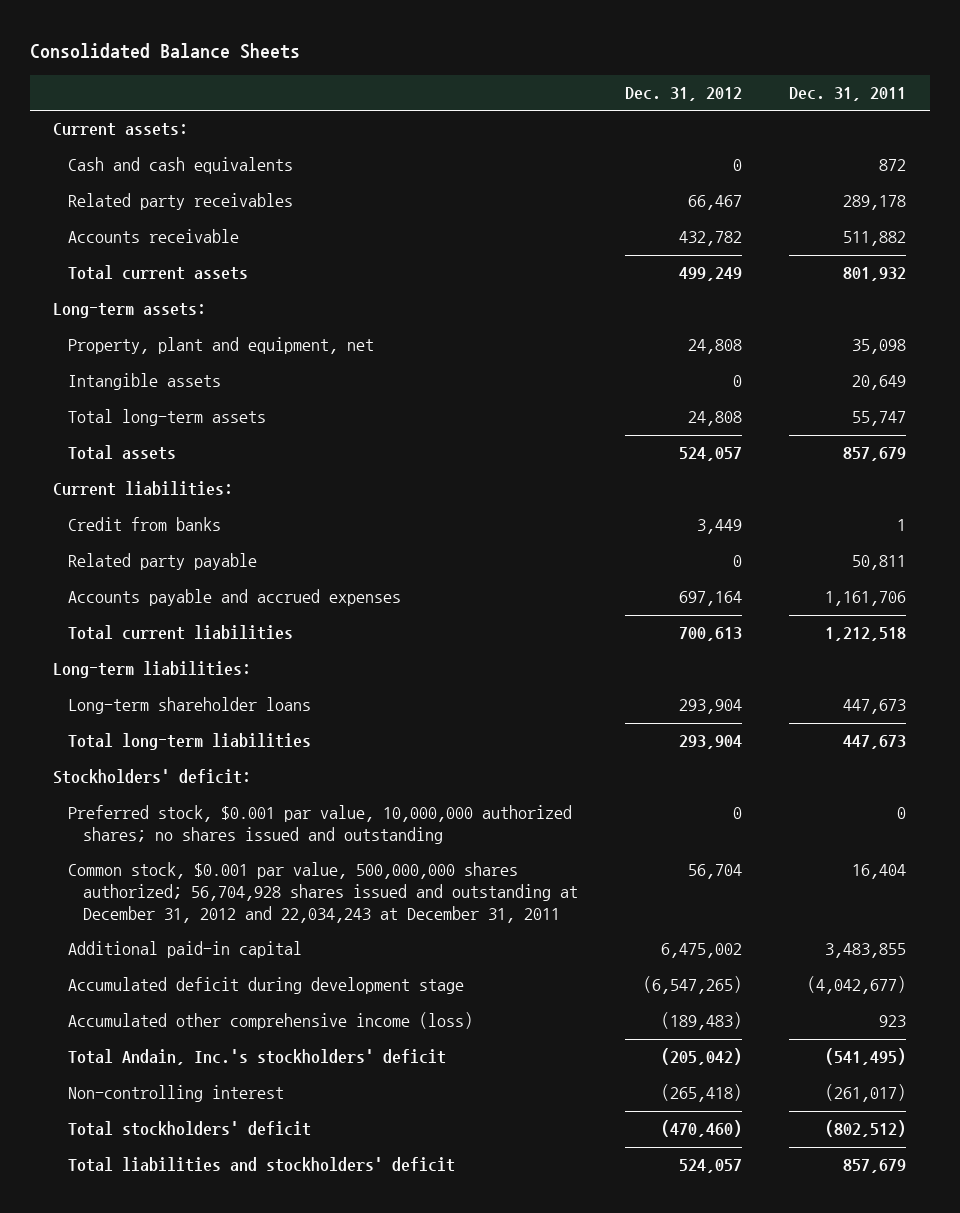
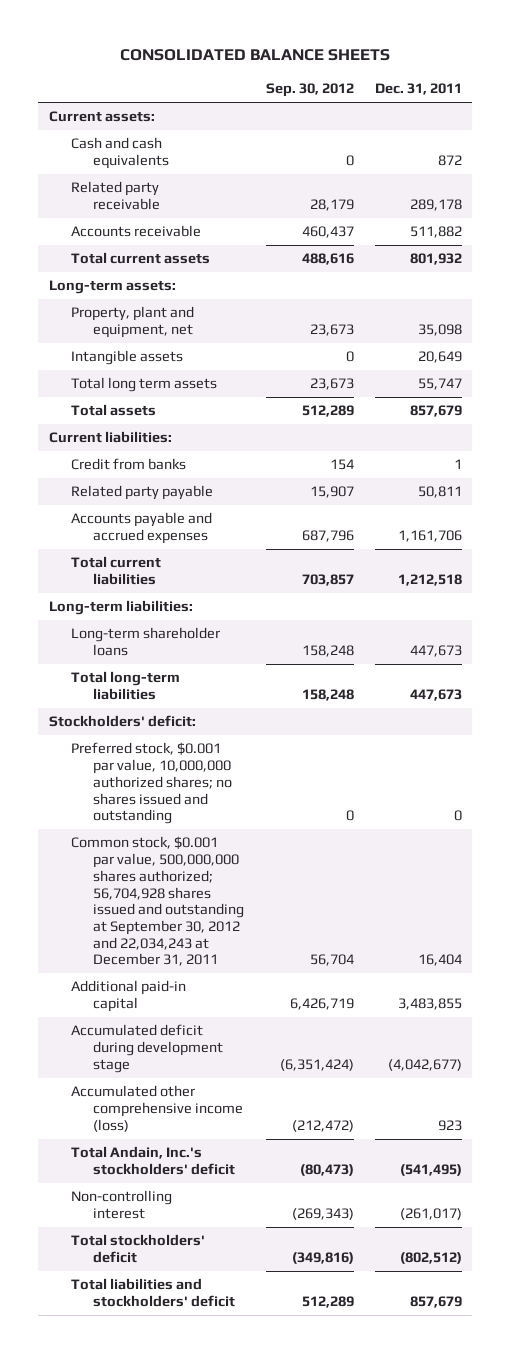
[29,43,300,60] Consolidated Balance Sheets -> [120,49,391,62] CONSOLIDATED BALANCE SHEETS
[625,87,743,102] Dec. 31, 2012 -> none
none -> [265,83,354,98] Sep. 30, 2012
[68,193,294,211] Related party receivables -> [70,181,161,211] Related party receivable
[68,409,267,427] Total long-term assets -> [70,377,217,393] Total long term assets
[68,862,579,923] Common stock, $0.001 par value, 500,000,000 shares authorized; 56,704,928 shares issued and outstanding at December 31, 2012 and 22,034,243 at December 31, 2011 -> [70,836,245,967] Common stock, $0.001 par value, 500,000,000 shares authorized; 56,704,928 shares issued and outstanding at September 30, 2012 and 22,034,243 at December 31, 2011

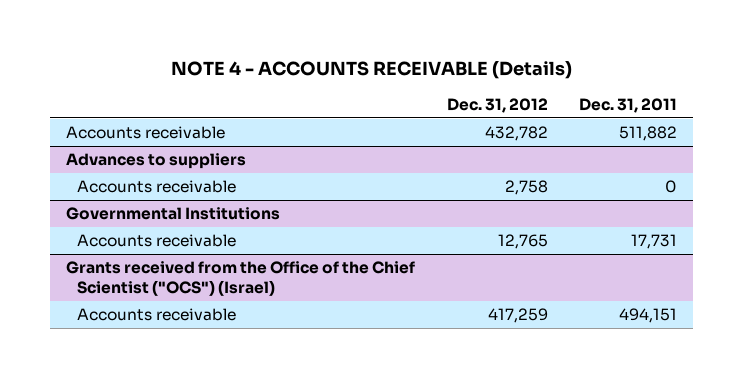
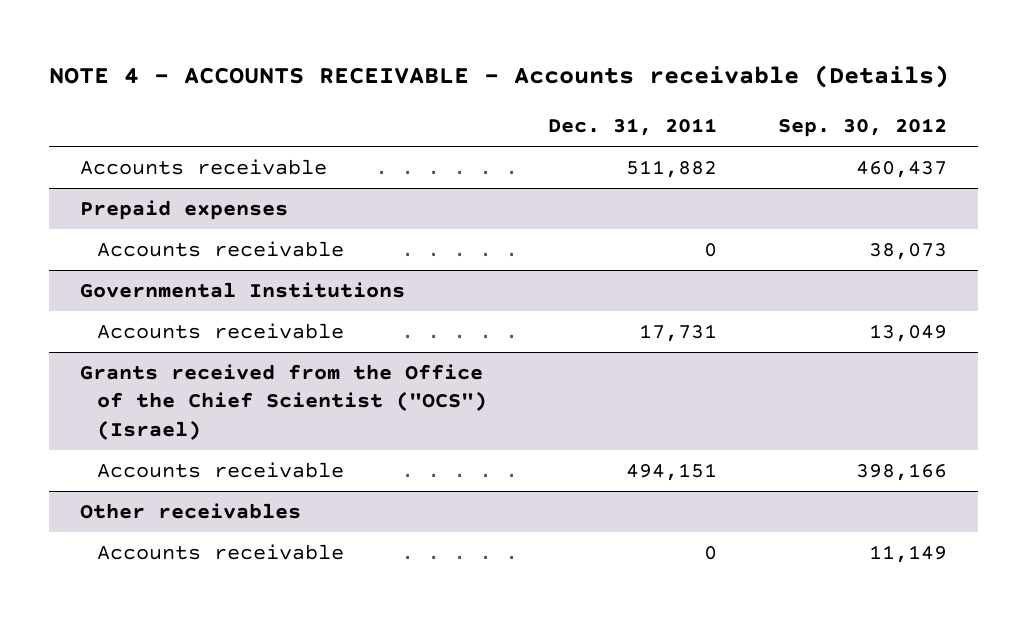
[170,60,572,79] NOTE 4 - ACCOUNTS RECEIVABLE (Details) -> [49,65,950,89] NOTE 4 - ACCOUNTS RECEIVABLE - Accounts receivable (Details)
[446,97,548,113] Dec. 31, 2012 -> none
none -> [778,118,948,138] Sep. 30, 2012
[66,153,247,170] Advances to suppliers -> none
none -> [79,199,288,220] Prepaid expenses
none -> [79,502,301,519] Other receivables
none -> [96,543,344,560] Accounts receivable

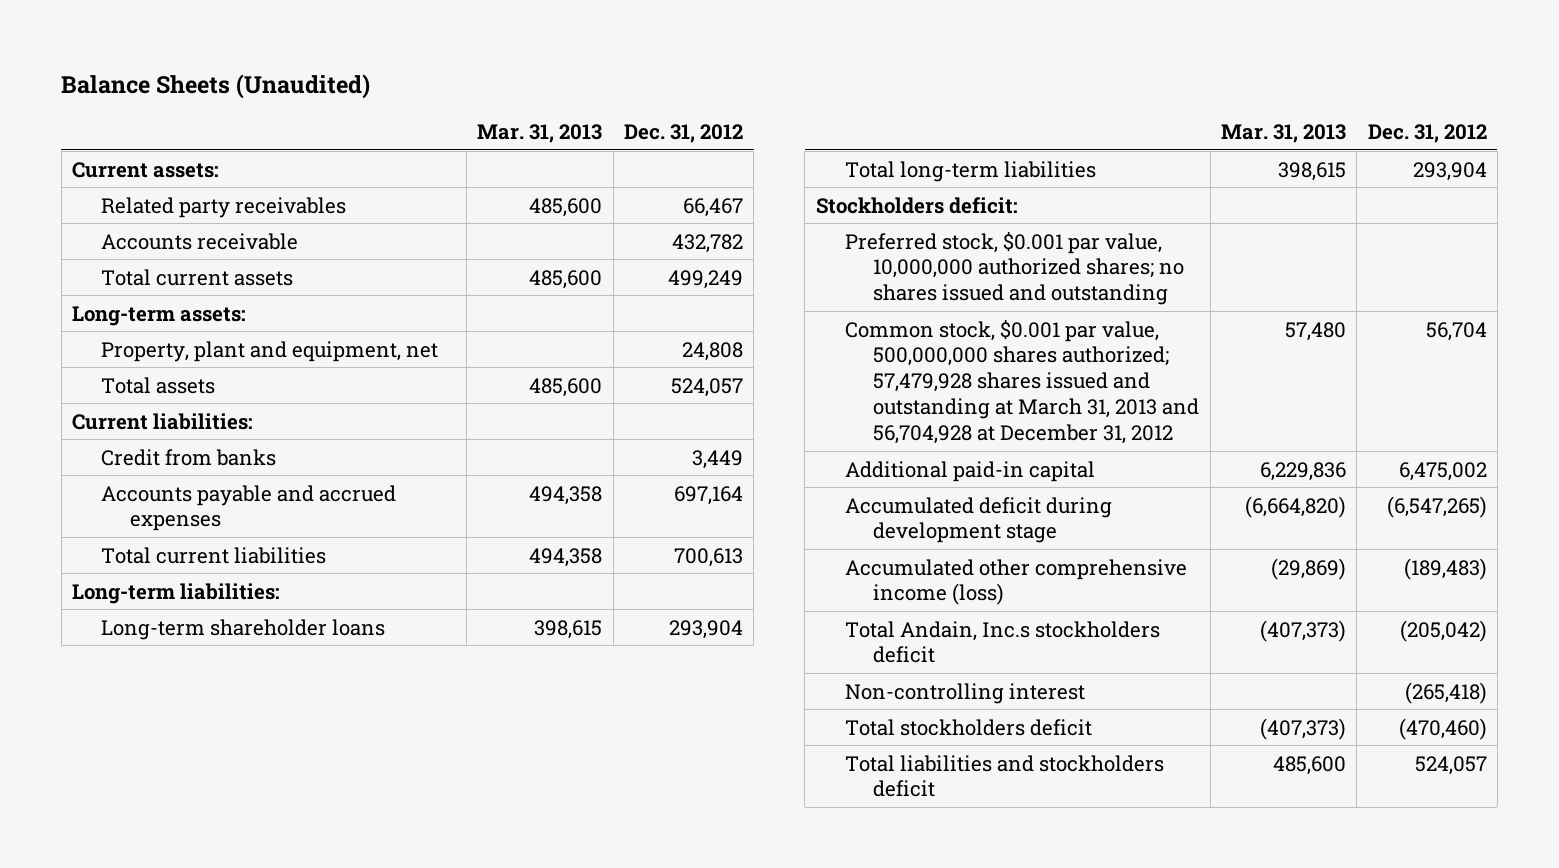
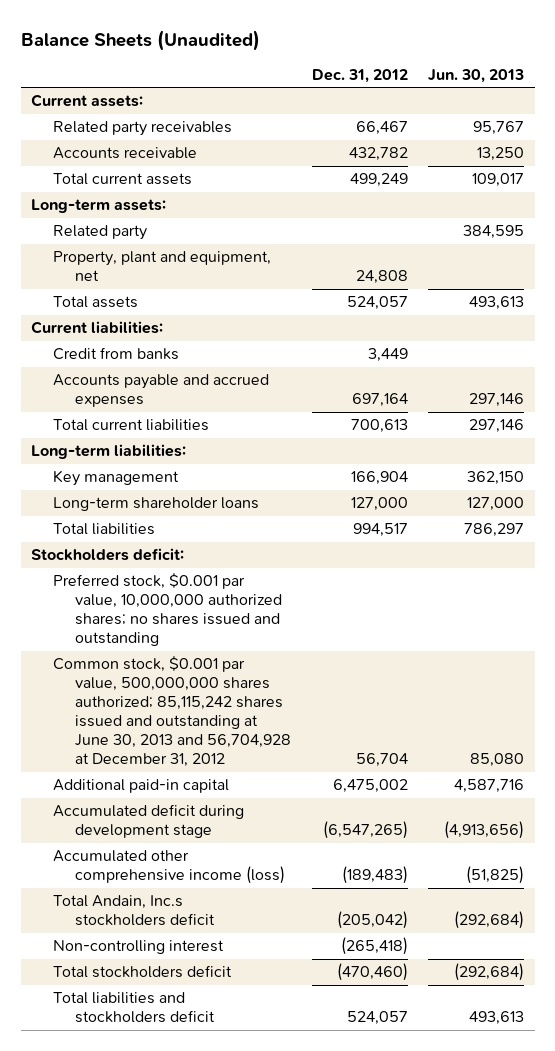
[477,123,603,143] Mar. 31, 2013 -> none
none -> [428,69,525,84] Jun. 30, 2013
none -> [53,225,148,241] Related party
none -> [53,470,180,487] Key management
[668,619,743,639] 293,904 -> [350,497,408,512] 127,000
[844,160,1096,182] Total long-term liabilities -> [53,523,156,536] Total liabilities
[1412,161,1487,181] 293,904 -> [352,523,408,538] 994,517
[844,319,1200,444] Common stock, $0.001 par value, 500,000,000 shares authorized; 57,479,928 shares issued and outstanding at March 31, 2013 and 56,704,928 at December 31, 2012 -> [53,656,292,768] Common stock, $0.001 par value, 500,000,000 shares authorized; 85,115,242 shares issued and outstanding at June 30, 2013 and 56,704,928 at December 31, 2012

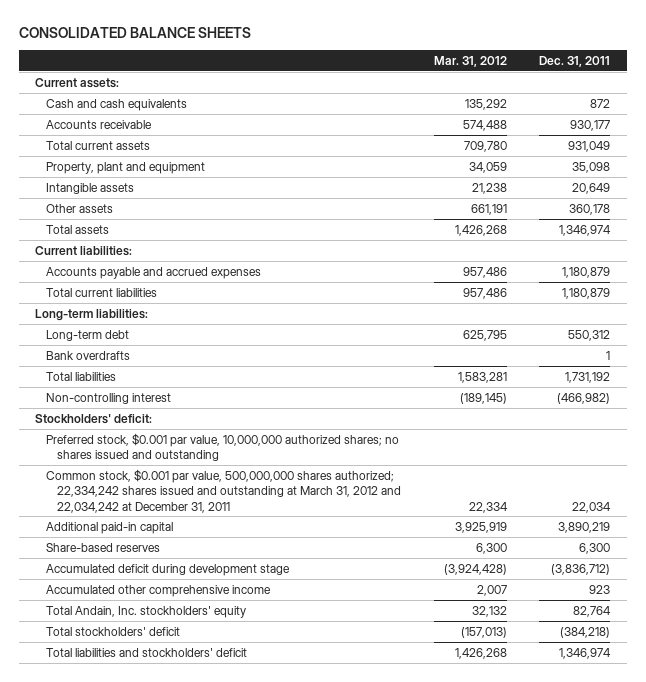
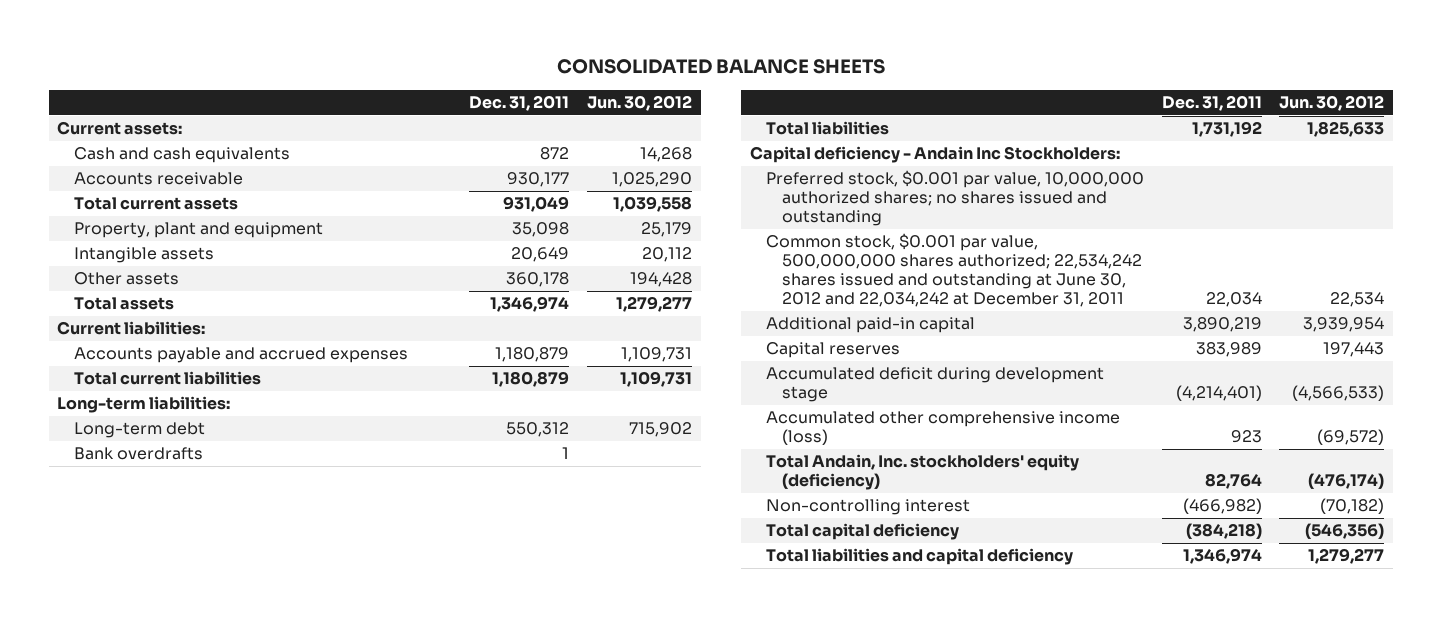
[433,55,507,67] Mar. 31, 2012 -> none
none -> [587,94,693,111] Jun. 30, 2012
[35,413,153,424] Stockholders' deficit: -> [749,146,1120,164] Capital deficiency - Andain Inc Stockholders:
[46,468,402,513] Common stock, $0.001 par value, 500,000,000 shares authorized; 22,334,242 shares issued and outstanding at March 31, 2012 and 22,034,242 at December 31, 2011 -> [766,233,1143,308] Common stock, $0.001 par value, 500,000,000 shares authorized; 22,534,242 shares issued and outstanding at June 30, 2012 and 22,034,242 at December 31, 2011
[46,542,161,552] Share-based reserves -> [766,342,901,359] Capital reserves
[579,542,611,554] 6,300 -> [1195,342,1262,358] 383,989
[551,563,611,575] (3,836,712) -> [1175,385,1262,402] (4,214,401)
[46,584,272,597] Accumulated other comprehensive income -> [766,411,1121,446] Accumulated other comprehensive income (loss)
[46,605,247,618] Total Andain, Inc. stockholders' equity -> [766,454,1080,491] Total Andain, Inc. stockholders' equity (deficiency)
[46,392,172,404] Non-controlling interest -> [766,499,971,516] Non-controlling interest
[46,626,181,636] Total stockholders' deficit -> [766,523,960,541] Total capital deficiency
[46,647,248,657] Total liabilities and stockholders' deficit -> [766,548,1074,566] Total liabilities and capital deficiency

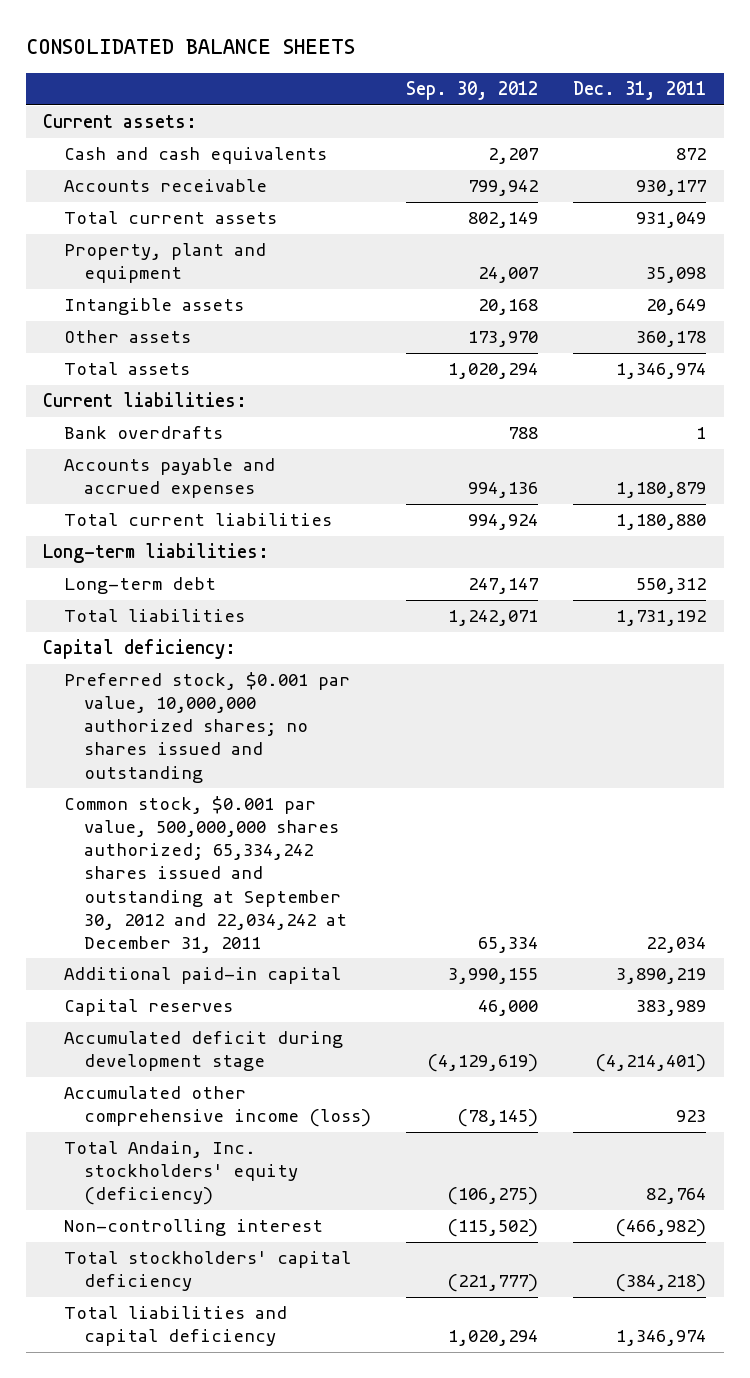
[587,94,693,111] Jun. 30, 2012 -> none
none -> [405,81,538,101] Sep. 30, 2012
[73,447,203,461] Bank overdrafts -> [63,426,223,440] Bank overdrafts
[492,371,570,388] 1,180,879 -> [616,514,707,531] 1,180,880
[749,146,1120,164] Capital deficiency - Andain Inc Stockholders: -> [43,639,237,660] Capital deficiency:
[766,233,1143,308] Common stock, $0.001 par value, 500,000,000 shares authorized; 22,534,242 shares issued and outstanding at June 30, 2012 and 22,034,242 at December 31, 2011 -> [63,796,347,953] Common stock, $0.001 par value, 500,000,000 shares authorized; 65,334,242 shares issued and outstanding at September 30, 2012 and 22,034,242 at December 31, 2011
[766,523,960,541] Total capital deficiency -> [63,1251,351,1292] Total stockholders' capital deficiency

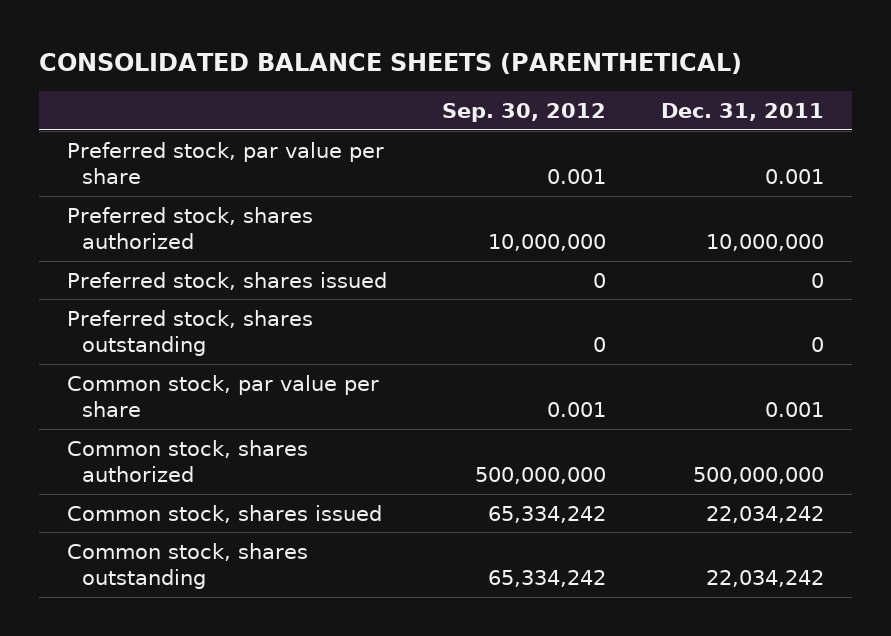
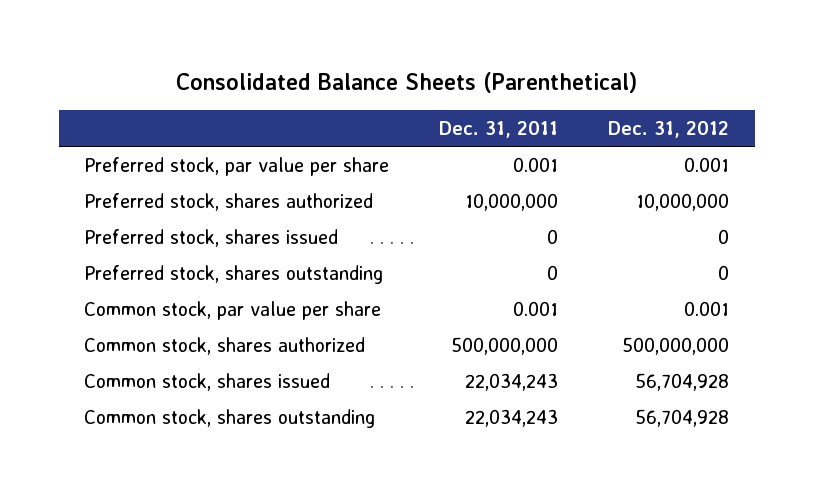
[39,53,743,75] CONSOLIDATED BALANCE SHEETS (PARENTHETICAL) -> [175,71,637,93] Consolidated Balance Sheets (Parenthetical)
[441,103,606,123] Sep. 30, 2012 -> none
none -> [608,120,730,138] Dec. 31, 2012
[706,505,825,523] 22,034,242 -> [465,372,559,391] 22,034,243
[706,569,825,587] 22,034,242 -> [465,408,559,427] 22,034,243

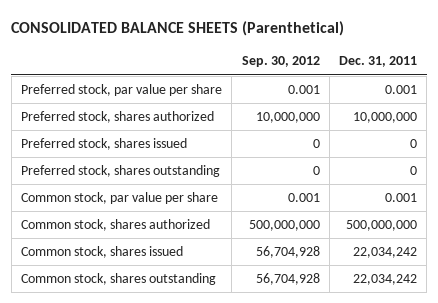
[175,71,637,93] Consolidated Balance Sheets (Parenthetical) -> [11,21,345,37] CONSOLIDATED BALANCE SHEETS (Parenthetical)
[608,120,730,138] Dec. 31, 2012 -> none
none -> [241,56,320,68] Sep. 30, 2012
[465,372,559,391] 22,034,243 -> [352,247,417,259] 22,034,242
[465,408,559,427] 22,034,243 -> [352,274,417,286] 22,034,242

